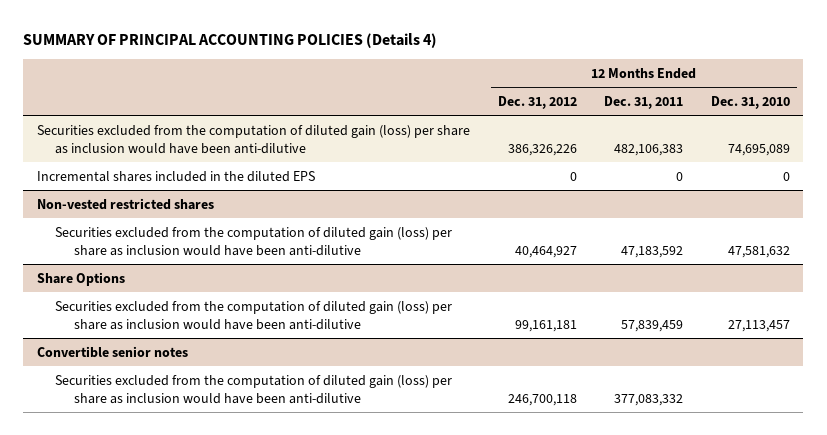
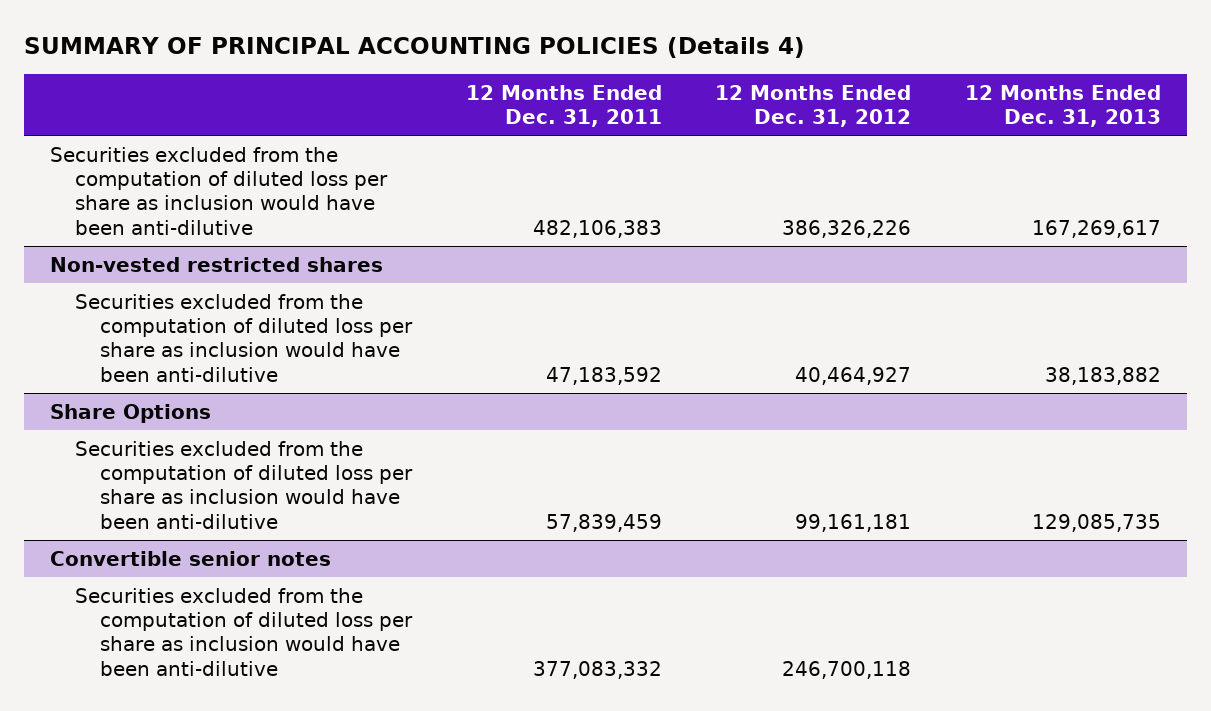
[710,95,790,109] Dec. 31, 2010 -> none
none -> [964,84,1161,128] 12 Months Ended Dec. 31, 2013
[37,170,316,182] Incremental shares included in the diluted EPS -> none
[37,124,471,154] Securities excluded from the computation of diluted gain (loss) per share as inclusion would have been anti-dilutive -> [50,146,389,235] Securities excluded from the computation of diluted loss per share as inclusion would have been anti-dilutive
[55,226,453,256] Securities excluded from the computation of diluted gain (loss) per share as inclusion would have been anti-dilutive -> [75,293,414,382] Securities excluded from the computation of diluted loss per share as inclusion would have been anti-dilutive
[55,300,453,330] Securities excluded from the computation of diluted gain (loss) per share as inclusion would have been anti-dilutive -> [75,440,414,529] Securities excluded from the computation of diluted loss per share as inclusion would have been anti-dilutive
[55,374,453,404] Securities excluded from the computation of diluted gain (loss) per share as inclusion would have been anti-dilutive -> [75,587,414,676] Securities excluded from the computation of diluted loss per share as inclusion would have been anti-dilutive

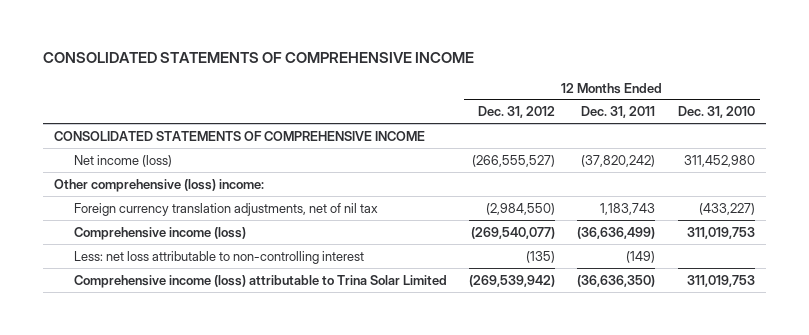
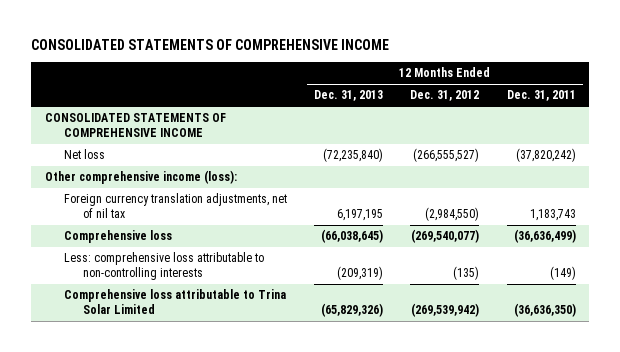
[677,106,755,119] Dec. 31, 2010 -> none
none -> [314,90,384,102] Dec. 31, 2013
[73,154,172,167] Net income (loss) -> [63,149,105,160] Net loss
[54,178,265,192] Other comprehensive (loss) income: -> [44,170,237,185] Other comprehensive income (loss):
[73,226,246,240] Comprehensive income (loss) -> [63,230,172,244] Comprehensive loss
[73,250,364,264] Less: net loss attributable to non-controlling interest -> [63,252,264,281] Less: comprehensive loss attributable to non-controlling interests
[73,274,447,288] Comprehensive income (loss) attributable to Trina Solar Limited -> [63,289,286,315] Comprehensive loss attributable to Trina Solar Limited

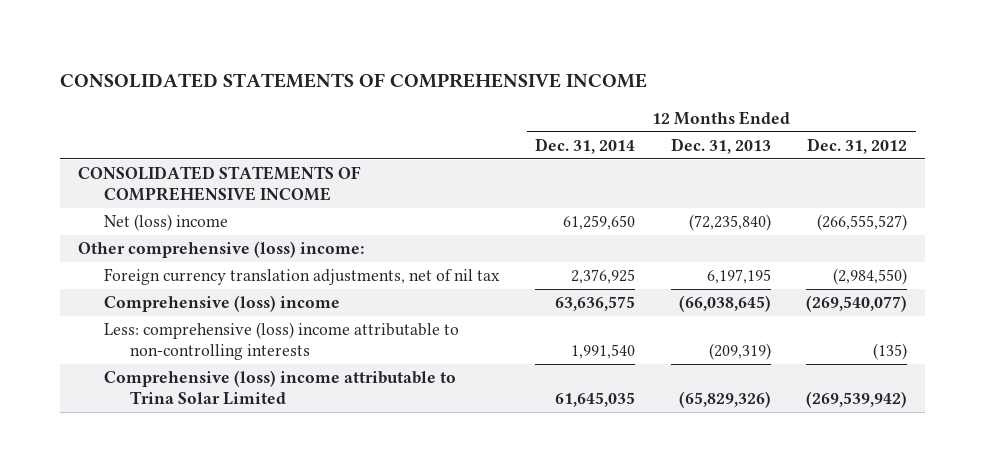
[506,90,576,102] Dec. 31, 2011 -> none
none -> [535,137,636,154] Dec. 31, 2014
[63,149,105,160] Net loss -> [104,214,229,232] Net (loss) income
[44,170,237,185] Other comprehensive income (loss): -> [77,241,364,259] Other comprehensive (loss) income:
[63,230,172,244] Comprehensive loss -> [104,295,341,313] Comprehensive (loss) income
[63,252,264,281] Less: comprehensive loss attributable to non-controlling interests -> [104,322,460,360] Less: comprehensive (loss) income attributable to non-controlling interests
[63,289,286,315] Comprehensive loss attributable to Trina Solar Limited -> [104,370,457,405] Comprehensive (loss) income attributable to Trina Solar Limited

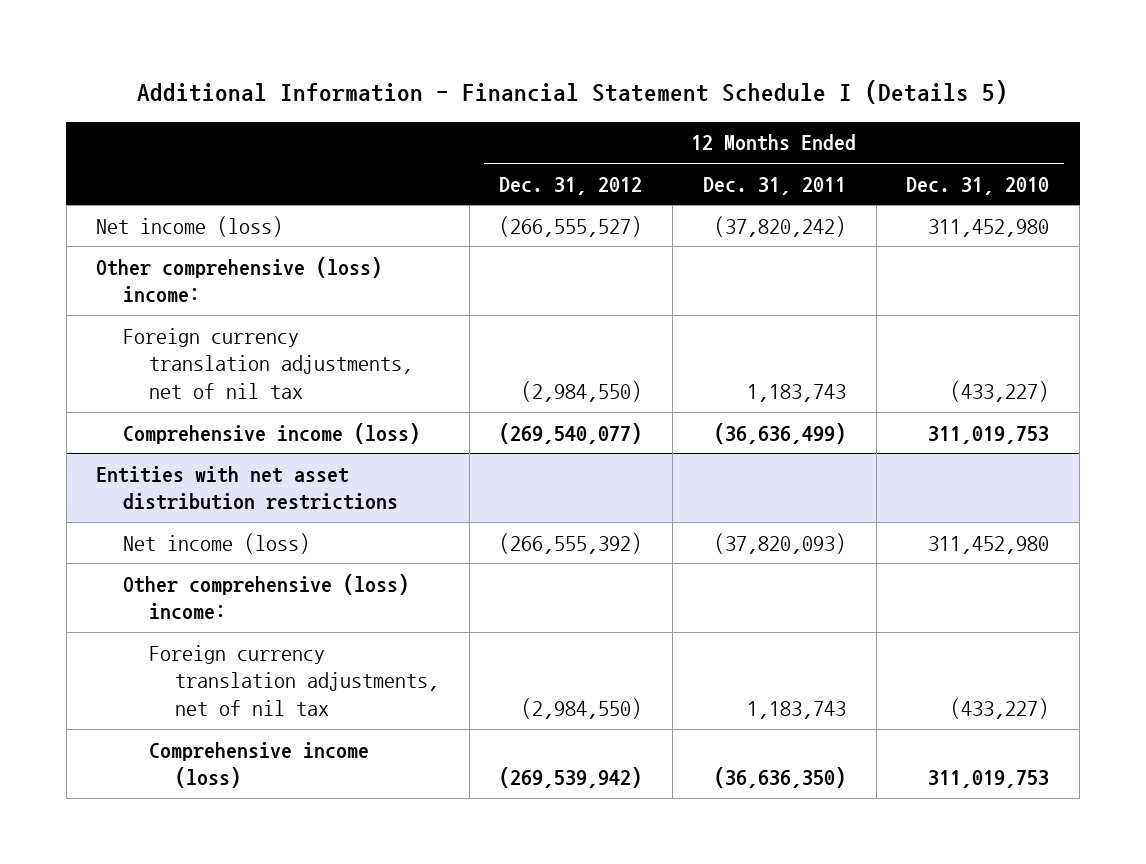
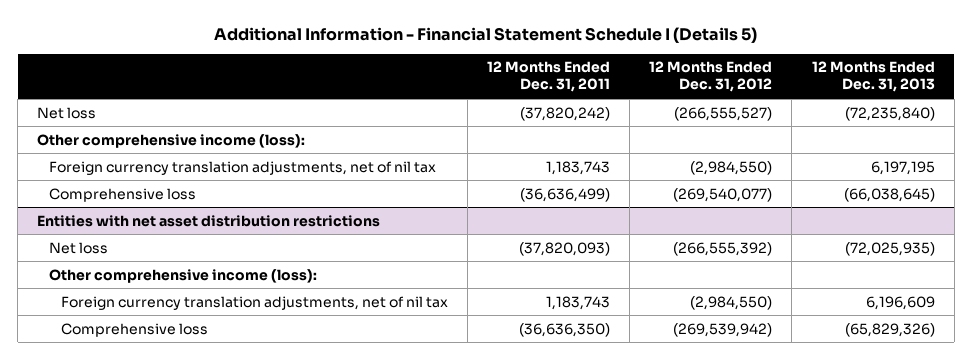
[906,176,1050,195] Dec. 31, 2010 -> none
none -> [811,61,935,93] 12 Months Ended Dec. 31, 2013
[96,215,284,237] Net income (loss) -> [37,106,97,119] Net loss
[96,256,383,304] Other comprehensive (loss) income: -> [37,133,306,148] Other comprehensive income (loss):
[122,422,420,444] Comprehensive income (loss) -> [49,187,197,202] Comprehensive loss
[122,532,310,554] Net income (loss) -> [49,241,109,254] Net loss
[122,573,409,621] Other comprehensive (loss) income: -> [49,268,318,283] Other comprehensive income (loss):
[148,741,369,789] Comprehensive income (loss) -> [60,322,208,337] Comprehensive loss

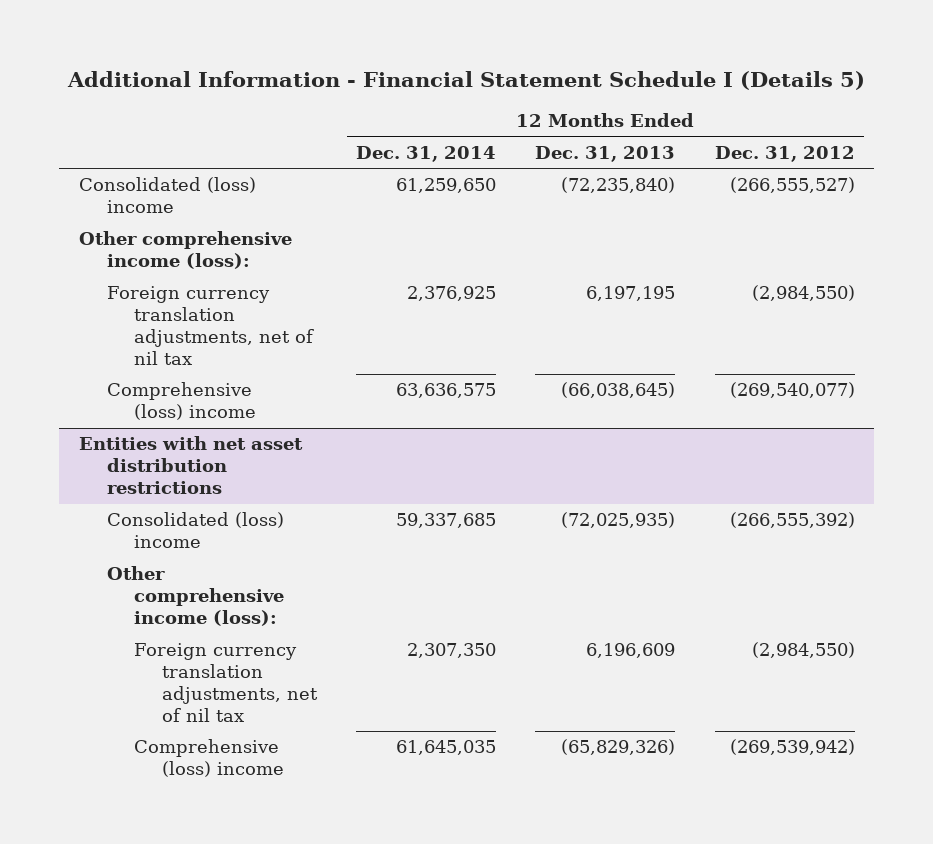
[487,61,611,93] 12 Months Ended Dec. 31, 2011 -> none
none -> [356,145,497,162] Dec. 31, 2014
[37,106,97,119] Net loss -> [78,177,256,214] Consolidated (loss) income
[49,187,197,202] Comprehensive loss -> [106,382,257,421] Comprehensive (loss) income
[49,241,109,254] Net loss -> [106,512,284,549] Consolidated (loss) income
[60,322,208,337] Comprehensive loss -> [134,739,285,778] Comprehensive (loss) income

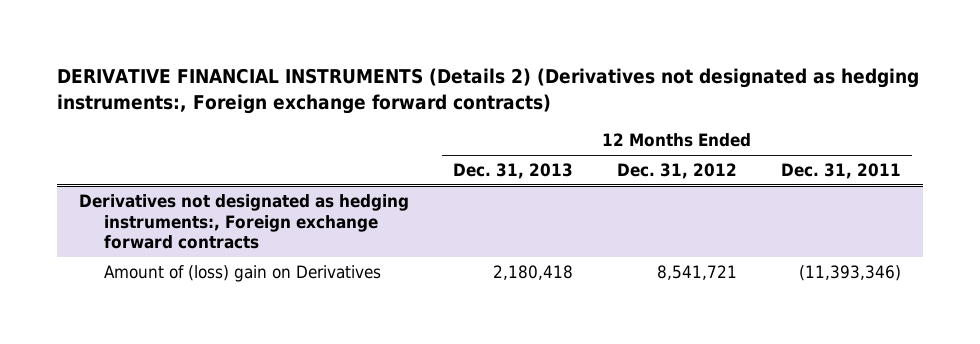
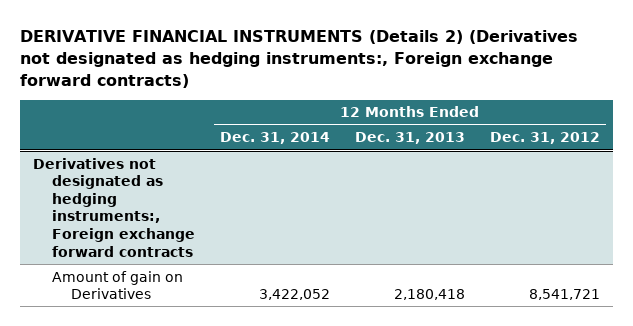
[780,163,901,180] Dec. 31, 2011 -> none
none -> [219,132,330,145] Dec. 31, 2014
[104,264,382,282] Amount of (loss) gain on Derivatives -> [51,270,183,300] Amount of gain on Derivatives

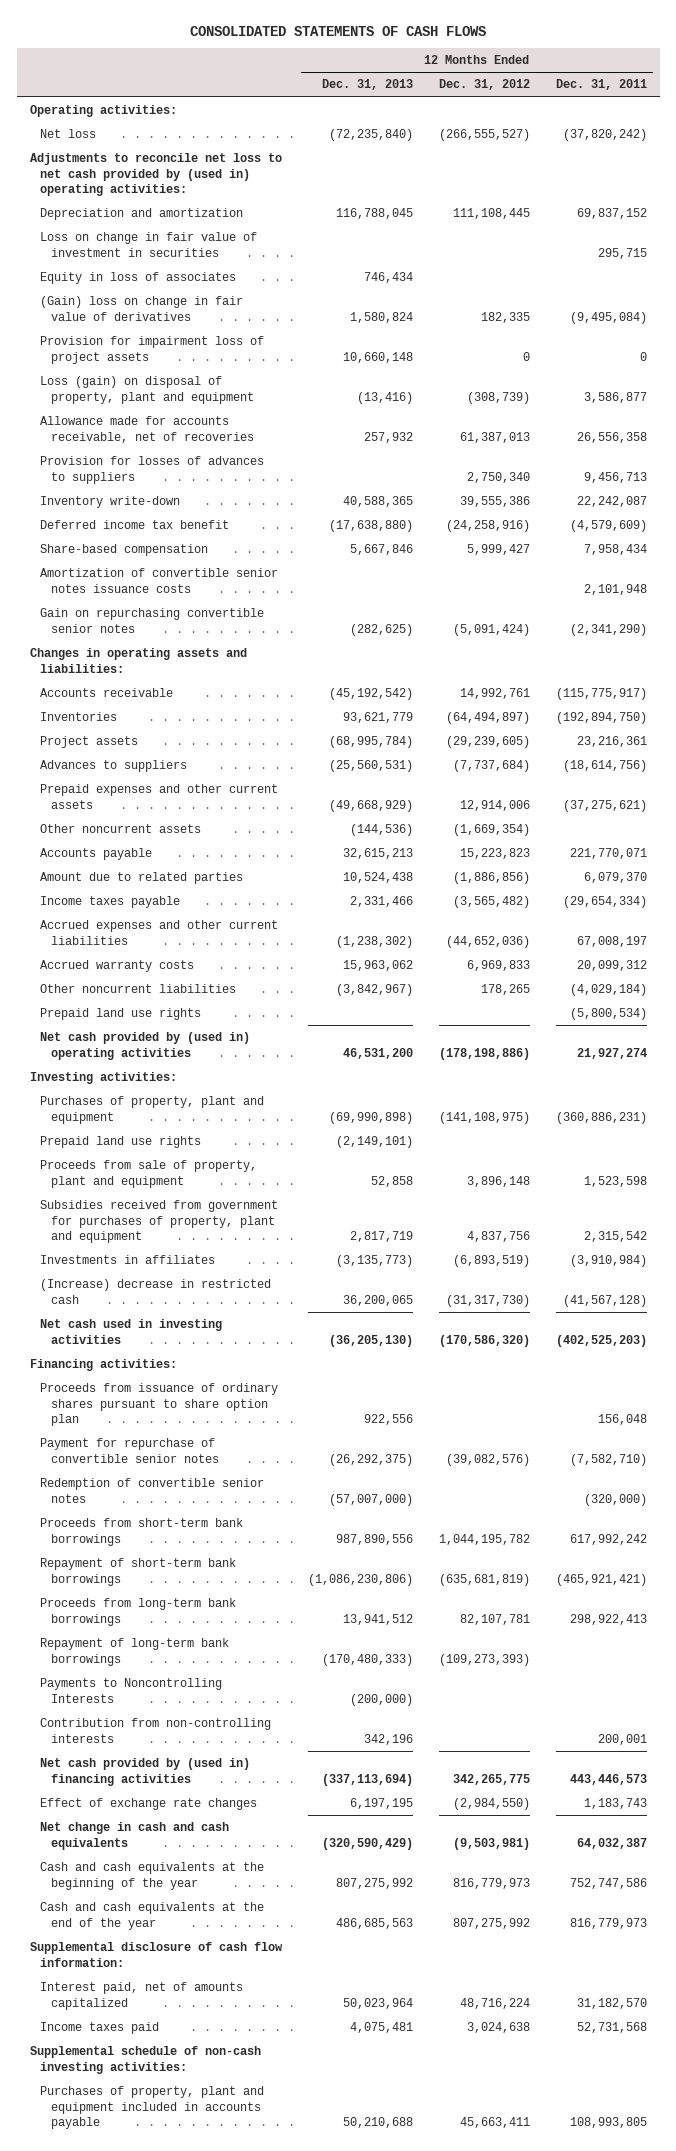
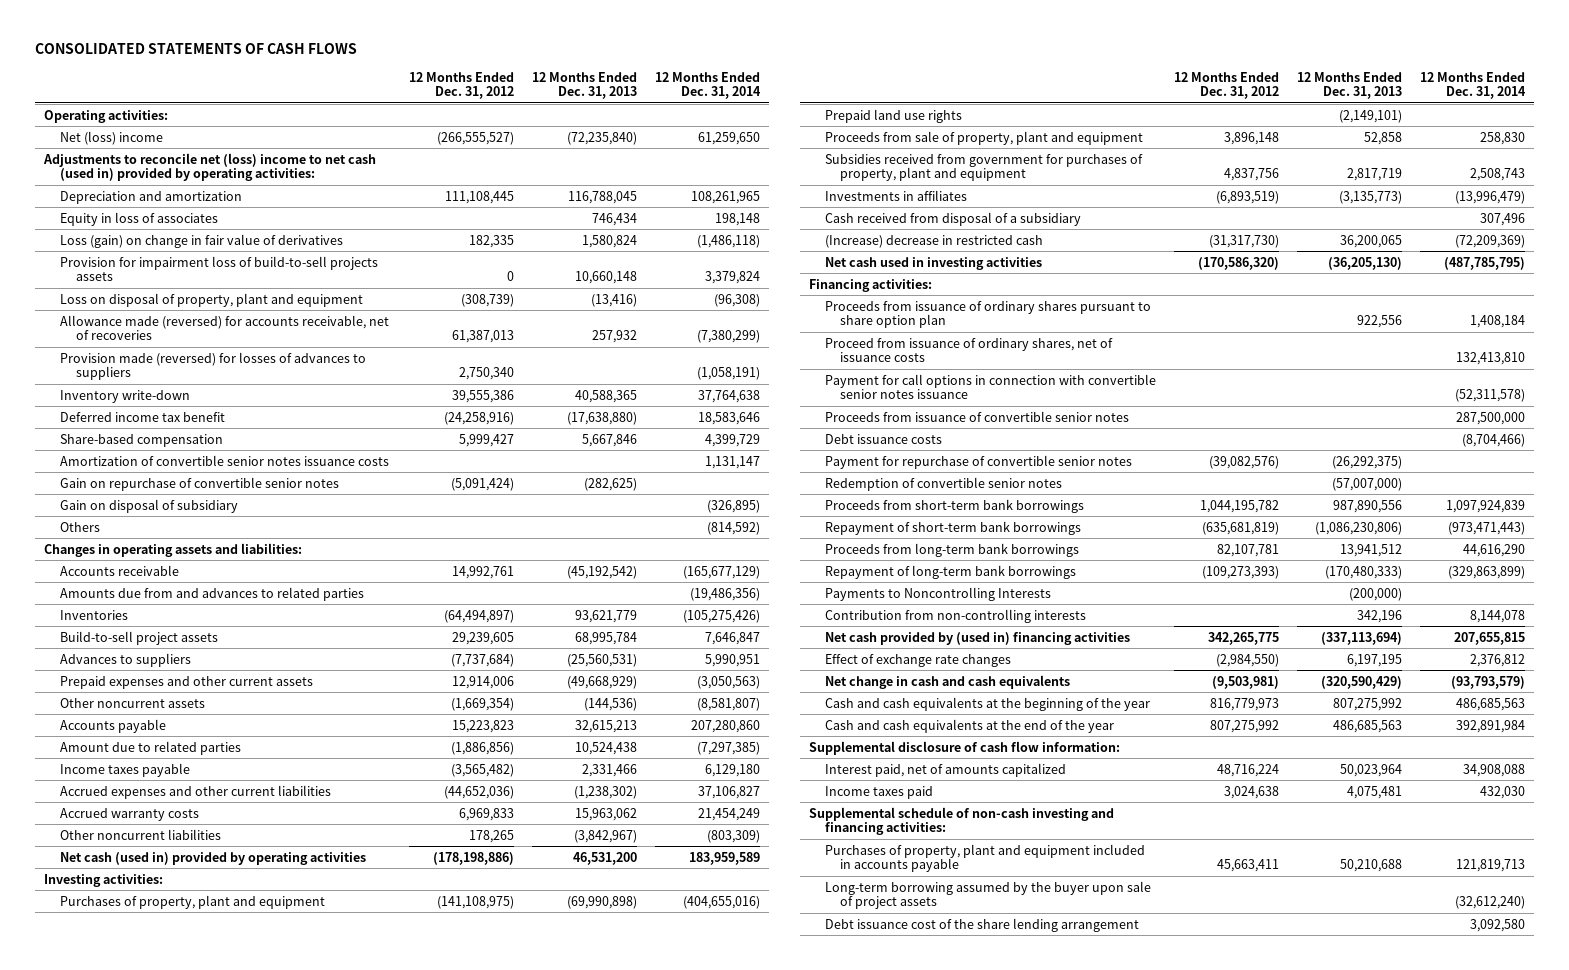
[555,79,647,91] Dec. 31, 2011 -> none
none -> [654,72,761,100] 12 Months Ended Dec. 31, 2014
[40,129,97,139] Net loss -> [59,130,163,145] Net (loss) income
[29,153,282,196] Adjustments to reconcile net loss to net cash provided by (used in) operating activities: -> [42,152,376,181] Adjustments to reconcile net (loss) income to net cash (used in) provided by operating activities:
[40,232,258,257] Loss on change in fair value of investment in securities -> none
[40,296,244,321] (Gain) loss on change in fair value of derivatives -> [59,233,343,248] Loss (gain) on change in fair value of derivatives
[40,336,265,364] Provision for impairment loss of project assets -> [59,255,378,281] Provision for impairment loss of build-to-sell projects assets
[40,376,254,404] Loss (gain) on disposal of property, plant and equipment -> [59,292,363,307] Loss on disposal of property, plant and equipment
[40,416,254,443] Allowance made for accounts receivable, net of recoveries -> [59,314,389,340] Allowance made (reversed) for accounts receivable, net of recoveries
[40,456,265,484] Provision for losses of advances to suppliers -> [59,351,366,380] Provision made (reversed) for losses of advances to suppliers
[40,608,265,633] Gain on repurchasing convertible senior notes -> [59,476,339,491] Gain on repurchase of convertible senior notes
none -> [59,498,238,513] Gain on disposal of subsidiary
none -> [59,521,100,532] Others
none -> [59,586,364,601] Amounts due from and advances to related parties
[40,736,139,749] Project assets -> none
none -> [59,630,218,645] Build-to-sell project assets
[40,1008,202,1021] Prepaid land use rights -> none
[40,1032,251,1060] Net cash provided by (used in) operating activities -> [59,851,366,865] Net cash (used in) provided by operating activities
none -> [824,211,1081,226] Cash received from disposal of a subsidiary
none -> [824,337,1113,362] Proceed from issuance of ordinary shares, net of issuance costs
none -> [824,373,1156,399] Payment for call options in connection with convertible senior notes issuance
none -> [824,410,1129,422] Proceeds from issuance of convertible senior notes
none -> [824,433,942,444] Debt issuance costs
[29,2046,261,2074] Supplemental schedule of non-cash investing activities: -> [808,806,1114,835] Supplemental schedule of non-cash investing and financing activities:
none -> [824,880,1151,909] Long-term borrowing assumed by the buyer upon sale of project assets
none -> [824,917,1139,932] Debt issuance cost of the share lending arrangement

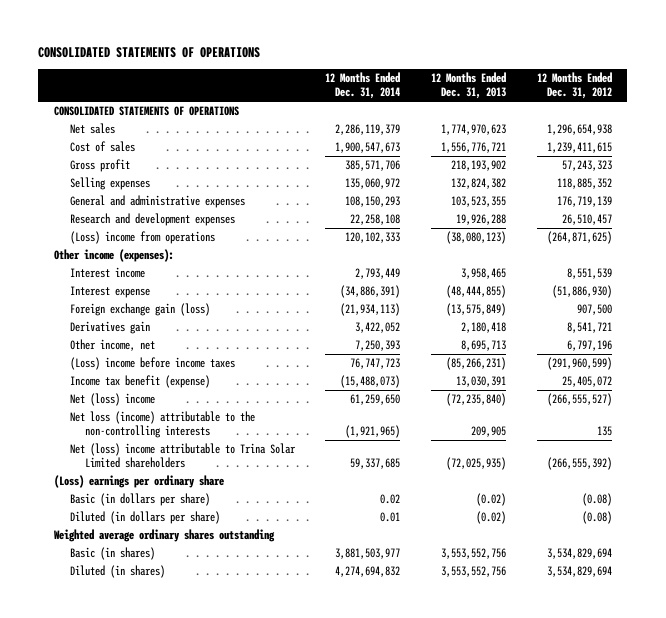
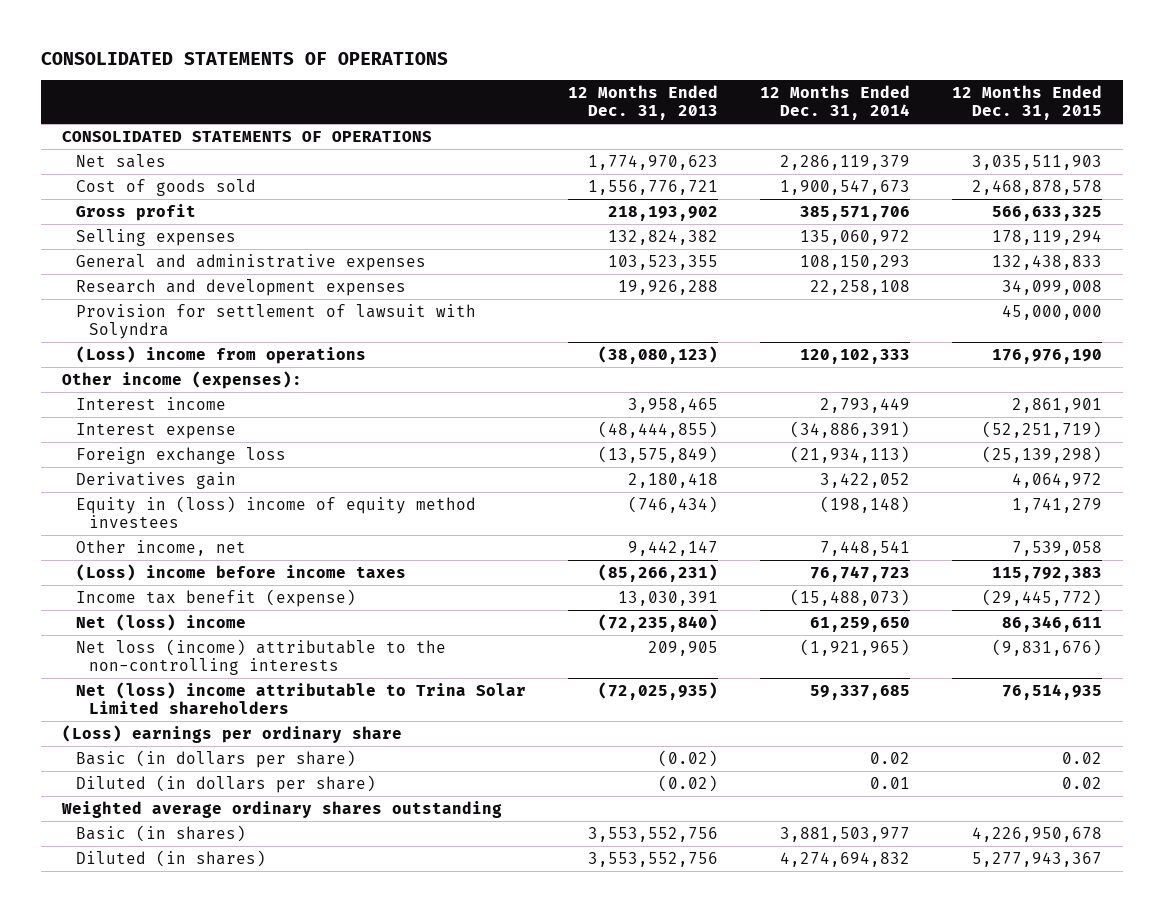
[537,72,613,100] 12 Months Ended Dec. 31, 2012 -> none
none -> [951,85,1102,121] 12 Months Ended Dec. 31, 2015
[69,141,135,153] Cost of sales -> [75,178,256,196] Cost of goods sold
none -> [75,303,476,339] Provision for settlement of lawsuit with Solyndra
[69,303,210,317] Foreign exchange gain (loss) -> [75,446,286,464] Foreign exchange loss
none -> [75,495,476,528] Equity in (loss) income of equity method investees
[355,340,401,352] 7,250,393 -> [819,540,910,556] 7,448,541
[461,340,507,352] 8,695,713 -> [627,540,718,556] 9,442,147

